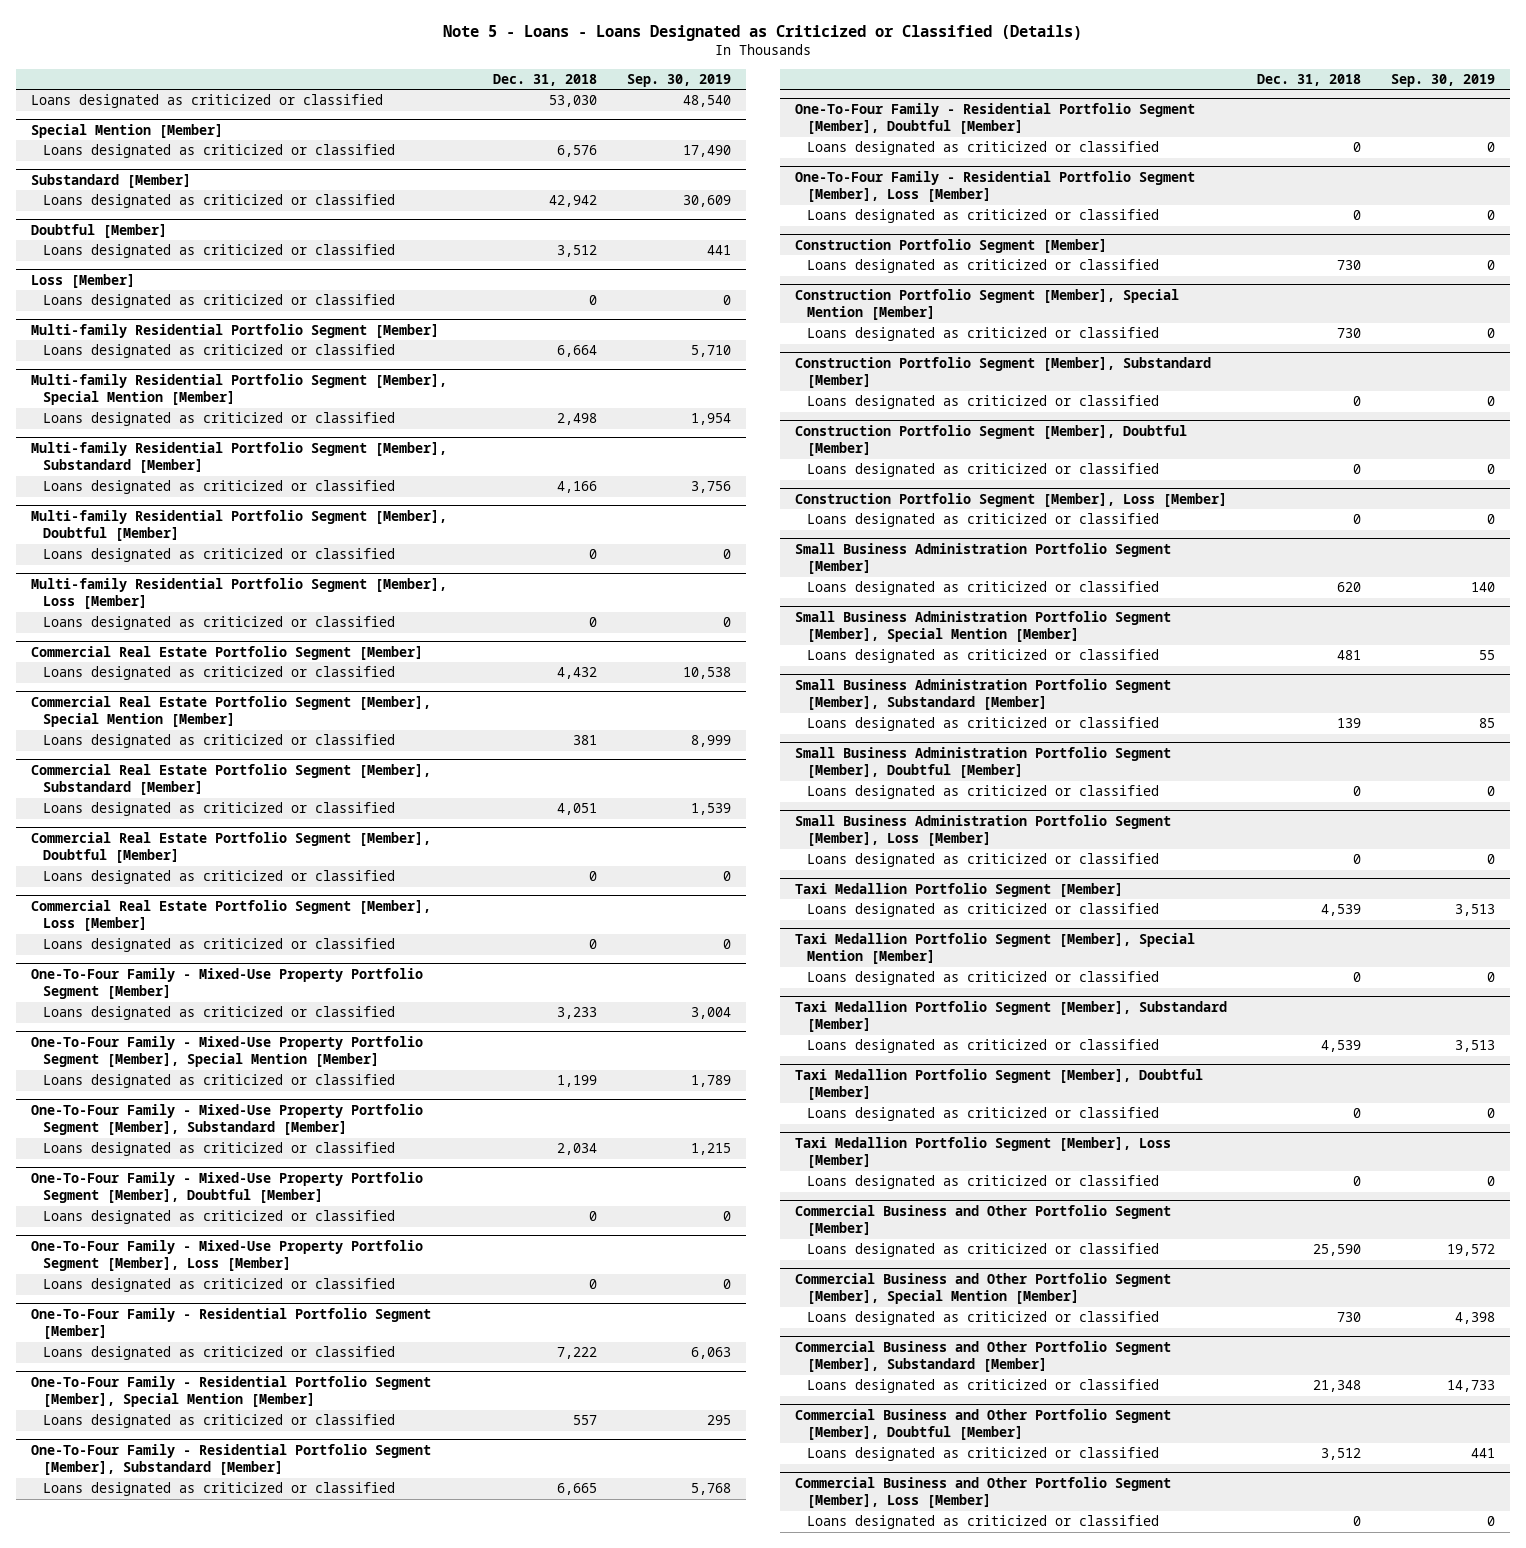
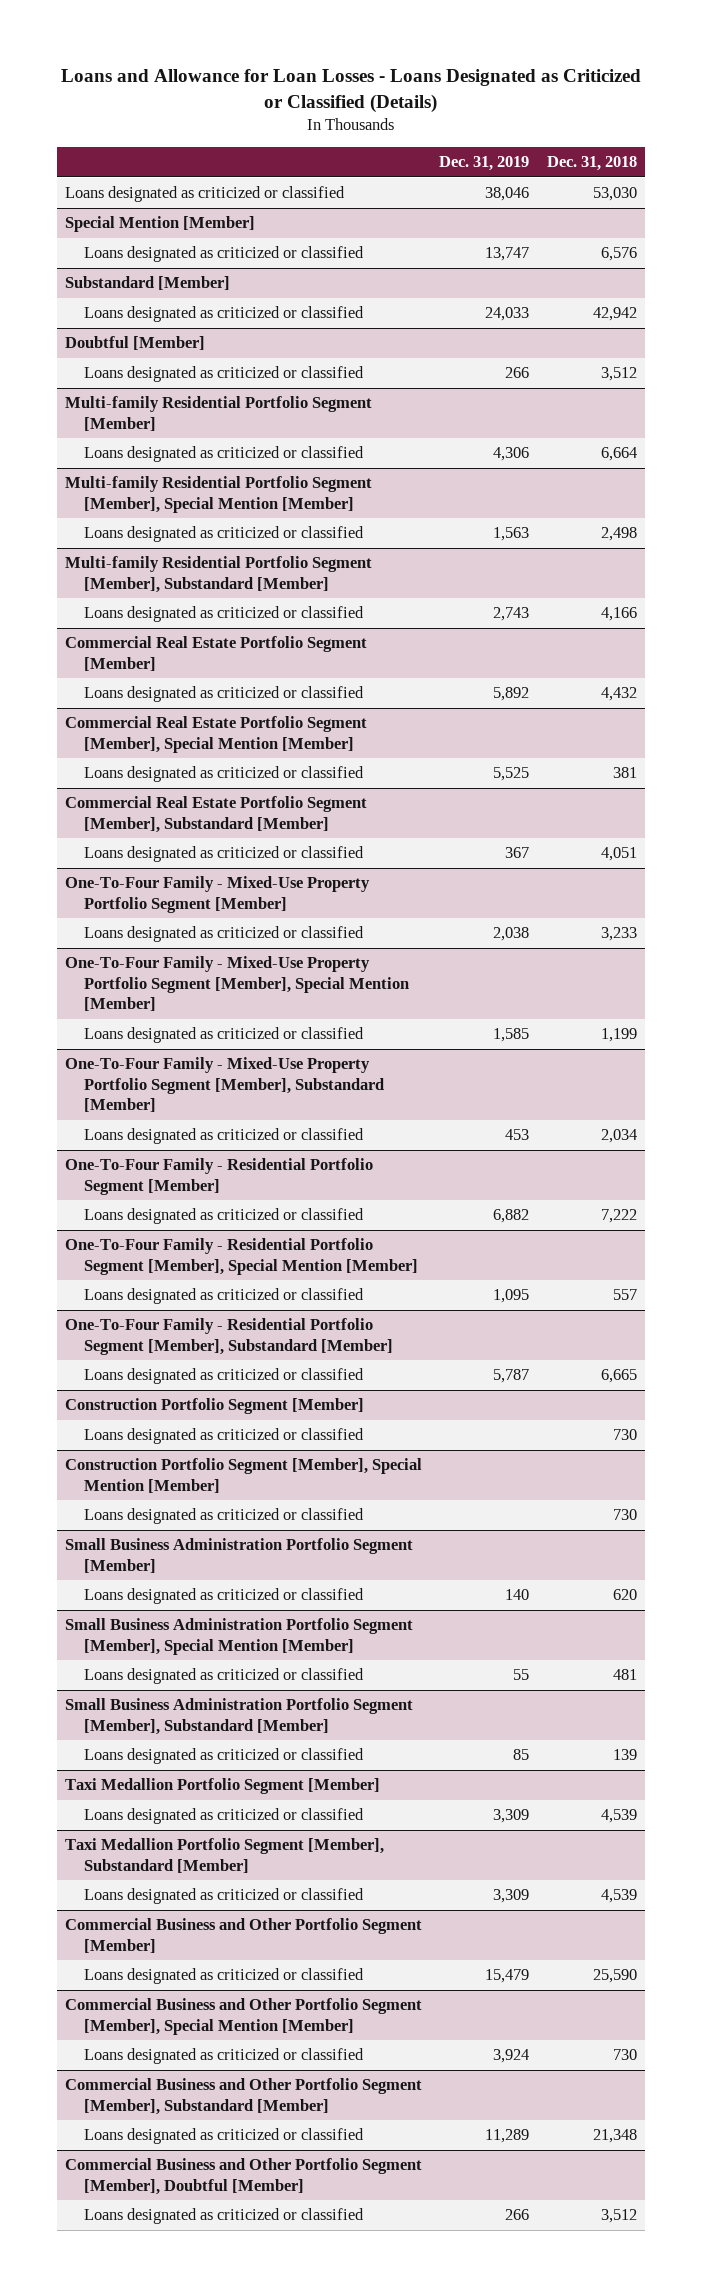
[443,24,1083,41] Note 5 - Loans - Loans Designated as Criticized or Classified (Details) -> [60,69,641,113] Loans and Allowance for Loan Losses - Loans Designated as Criticized or Classified (Details)
[627,73,732,87] Sep. 30, 2019 -> none
none -> [439,156,530,172] Dec. 31, 2019
[30,273,135,288] Loss [Member] -> none
[42,294,395,309] Loans designated as criticized or classified -> none
[30,509,447,542] Multi-family Residential Portfolio Segment [Member], Doubtful [Member] -> none
[42,548,395,563] Loans designated as criticized or classified -> none
[30,577,447,610] Multi-family Residential Portfolio Segment [Member], Loss [Member] -> none
[42,616,395,631] Loans designated as criticized or classified -> none
[30,831,431,864] Commercial Real Estate Portfolio Segment [Member], Doubtful [Member] -> none
[42,870,395,885] Loans designated as criticized or classified -> none
[30,899,431,932] Commercial Real Estate Portfolio Segment [Member], Loss [Member] -> none
[42,938,395,953] Loans designated as criticized or classified -> none
[30,1171,423,1204] One-To-Four Family - Mixed-Use Property Portfolio Segment [Member], Doubtful [Member] -> none
[42,1210,395,1225] Loans designated as criticized or classified -> none
[30,1239,423,1272] One-To-Four Family - Mixed-Use Property Portfolio Segment [Member], Loss [Member] -> none
[42,1278,395,1293] Loans designated as criticized or classified -> none
[795,102,1196,135] One-To-Four Family - Residential Portfolio Segment [Member], Doubtful [Member] -> none
[806,141,1159,156] Loans designated as criticized or classified -> none
[795,170,1196,203] One-To-Four Family - Residential Portfolio Segment [Member], Loss [Member] -> none
[806,209,1159,224] Loans designated as criticized or classified -> none
[795,356,1212,389] Construction Portfolio Segment [Member], Substandard [Member] -> none
[806,395,1159,410] Loans designated as criticized or classified -> none
[795,424,1188,457] Construction Portfolio Segment [Member], Doubtful [Member] -> none
[806,463,1159,478] Loans designated as criticized or classified -> none
[795,492,1228,507] Construction Portfolio Segment [Member], Loss [Member] -> none
[806,513,1159,528] Loans designated as criticized or classified -> none
[795,746,1172,779] Small Business Administration Portfolio Segment [Member], Doubtful [Member] -> none
[806,785,1159,800] Loans designated as criticized or classified -> none
[795,814,1172,847] Small Business Administration Portfolio Segment [Member], Loss [Member] -> none
[806,853,1159,868] Loans designated as criticized or classified -> none
[795,932,1196,965] Taxi Medallion Portfolio Segment [Member], Special Mention [Member] -> none
[806,971,1159,986] Loans designated as criticized or classified -> none
[795,1068,1204,1101] Taxi Medallion Portfolio Segment [Member], Doubtful [Member] -> none
[806,1107,1159,1122] Loans designated as criticized or classified -> none
[795,1136,1172,1169] Taxi Medallion Portfolio Segment [Member], Loss [Member] -> none
[806,1175,1159,1190] Loans designated as criticized or classified -> none
[795,1476,1172,1509] Commercial Business and Other Portfolio Segment [Member], Loss [Member] -> none
[806,1515,1159,1530] Loans designated as criticized or classified -> none

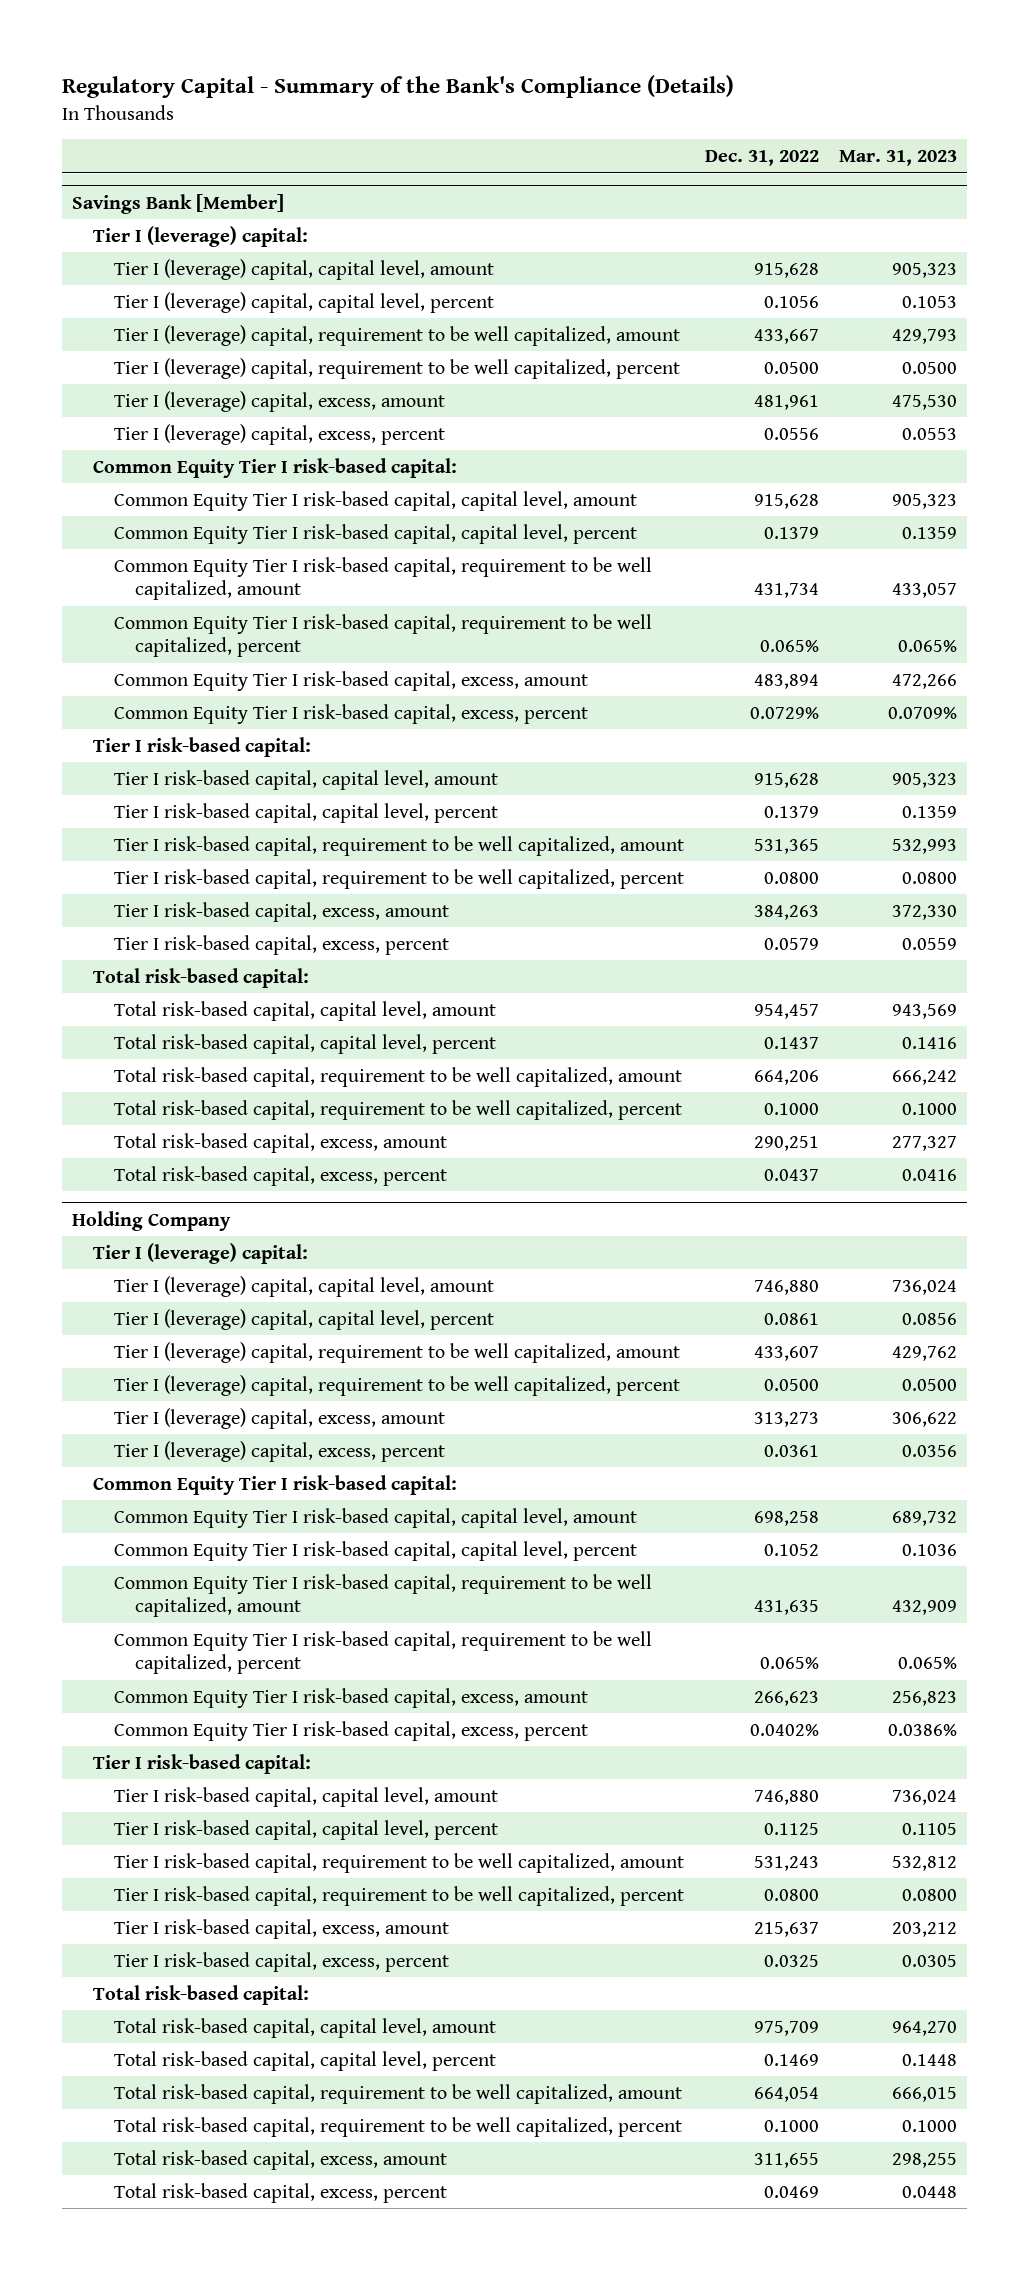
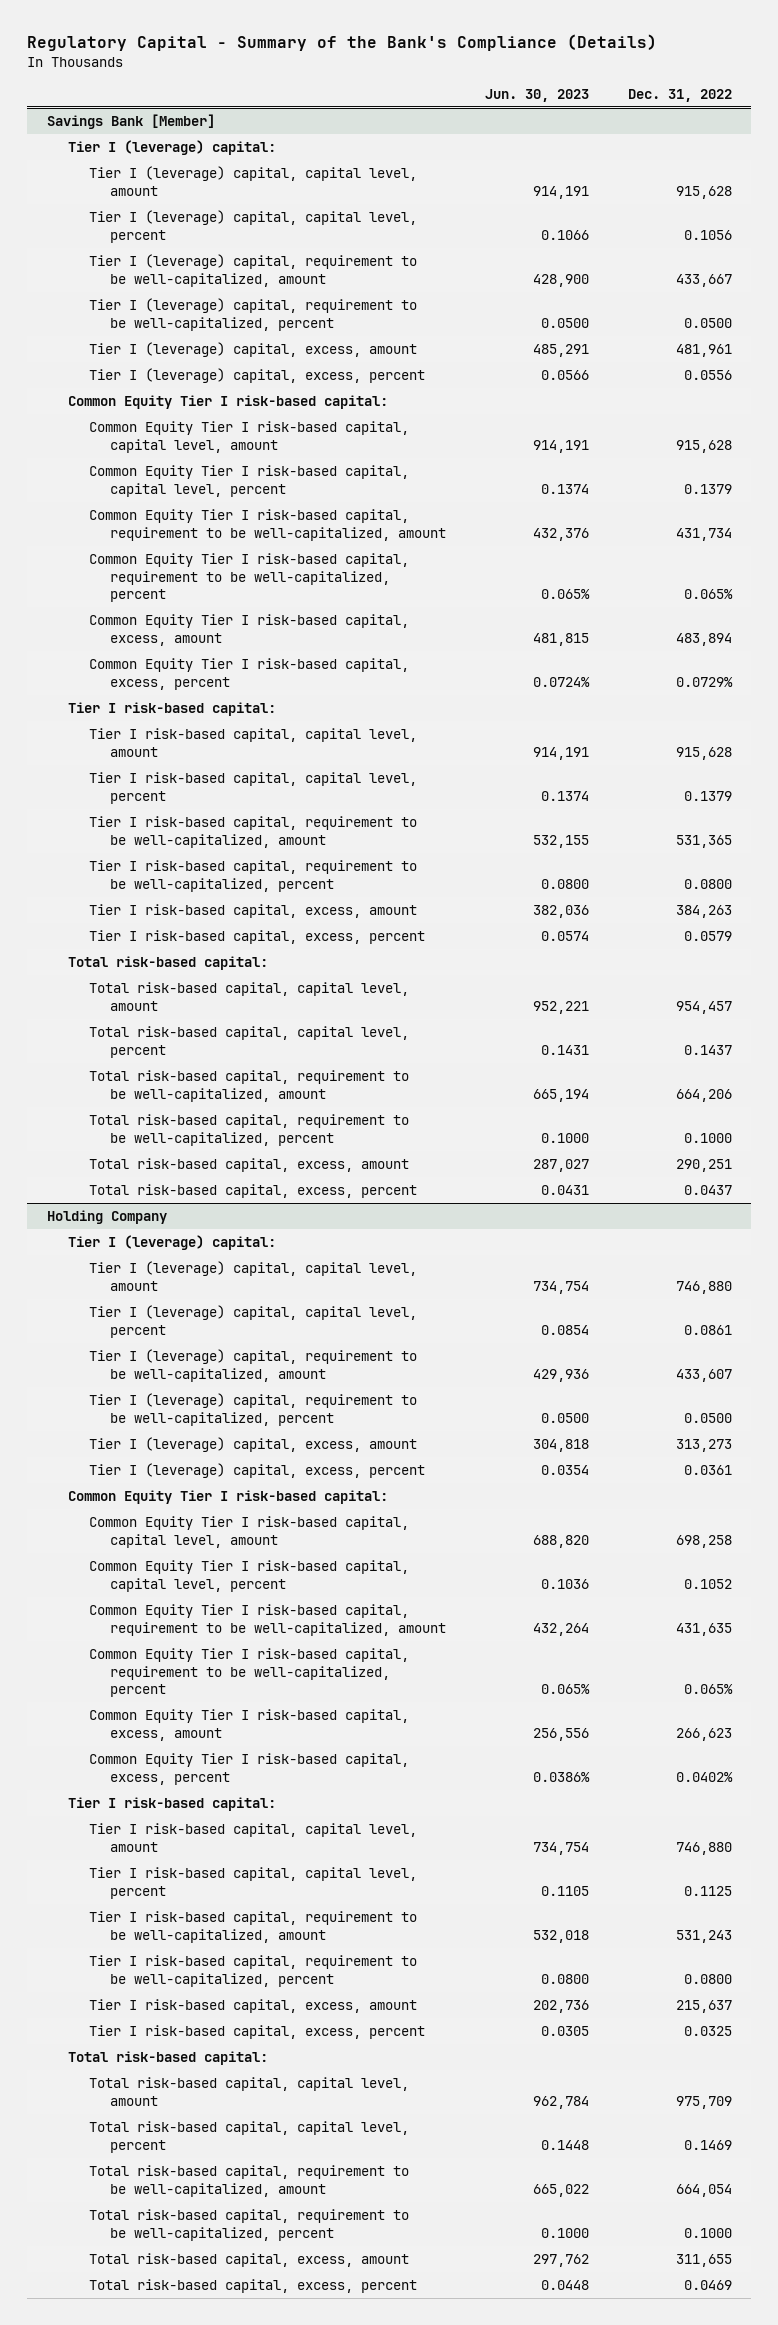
[838,150,957,167] Mar. 31, 2023 -> none
none -> [484,88,589,102] Jun. 30, 2023
[114,324,681,346] Tier I (leverage) capital, requirement to be well capitalized, amount -> [88,254,417,287] Tier I (leverage) capital, requirement to be well-capitalized, amount
[114,357,681,379] Tier I (leverage) capital, requirement to be well capitalized, percent -> [88,298,417,331] Tier I (leverage) capital, requirement to be well-capitalized, percent
[114,556,653,601] Common Equity Tier I risk-based capital, requirement to be well capitalized, amount -> [88,509,446,541] Common Equity Tier I risk-based capital, requirement to be well-capitalized, amount
[114,613,653,658] Common Equity Tier I risk-based capital, requirement to be well capitalized, percent -> [88,553,409,602] Common Equity Tier I risk-based capital, requirement to be well-capitalized, percent
[114,835,685,856] Tier I risk-based capital, requirement to be well capitalized, amount -> [88,816,417,848] Tier I risk-based capital, requirement to be well-capitalized, amount
[114,868,685,889] Tier I risk-based capital, requirement to be well capitalized, percent -> [88,860,417,892] Tier I risk-based capital, requirement to be well-capitalized, percent
[114,1066,683,1087] Total risk-based capital, requirement to be well capitalized, amount -> [88,1070,409,1102] Total risk-based capital, requirement to be well-capitalized, amount
[114,1099,683,1120] Total risk-based capital, requirement to be well capitalized, percent -> [88,1114,409,1146] Total risk-based capital, requirement to be well-capitalized, percent
[114,1341,681,1363] Tier I (leverage) capital, requirement to be well capitalized, amount -> [88,1349,417,1382] Tier I (leverage) capital, requirement to be well-capitalized, amount
[114,1374,681,1396] Tier I (leverage) capital, requirement to be well capitalized, percent -> [88,1393,417,1426] Tier I (leverage) capital, requirement to be well-capitalized, percent
[114,1573,653,1618] Common Equity Tier I risk-based capital, requirement to be well capitalized, amount -> [88,1604,446,1636] Common Equity Tier I risk-based capital, requirement to be well-capitalized, amount
[114,1630,653,1675] Common Equity Tier I risk-based capital, requirement to be well capitalized, percent -> [88,1648,409,1697] Common Equity Tier I risk-based capital, requirement to be well-capitalized, percent
[114,1852,685,1873] Tier I risk-based capital, requirement to be well capitalized, amount -> [88,1911,417,1943] Tier I risk-based capital, requirement to be well-capitalized, amount
[114,1885,685,1906] Tier I risk-based capital, requirement to be well capitalized, percent -> [88,1955,417,1987] Tier I risk-based capital, requirement to be well-capitalized, percent
[114,2083,683,2104] Total risk-based capital, requirement to be well capitalized, amount -> [88,2165,409,2197] Total risk-based capital, requirement to be well-capitalized, amount
[114,2116,683,2137] Total risk-based capital, requirement to be well capitalized, percent -> [88,2209,409,2241] Total risk-based capital, requirement to be well-capitalized, percent

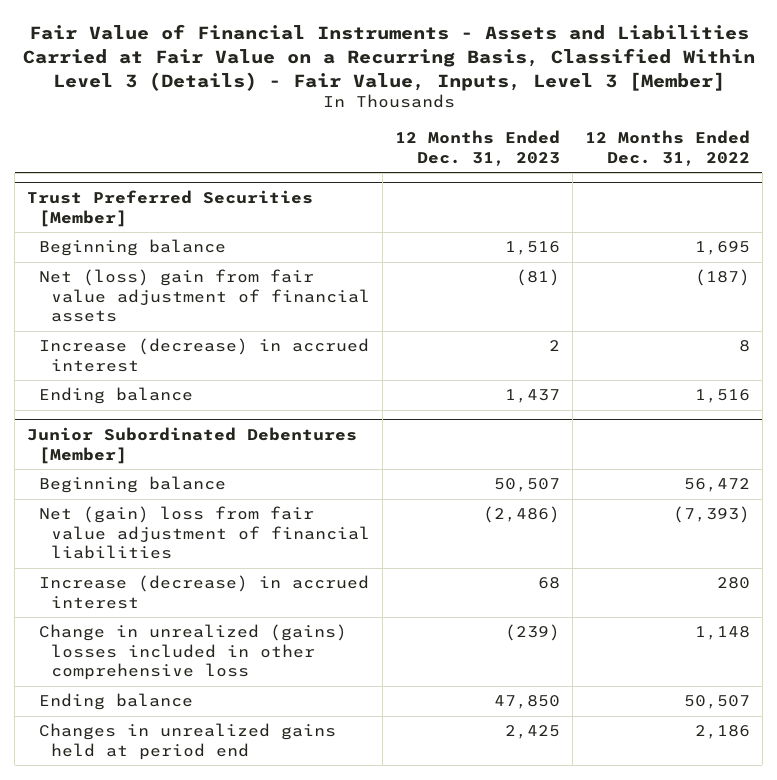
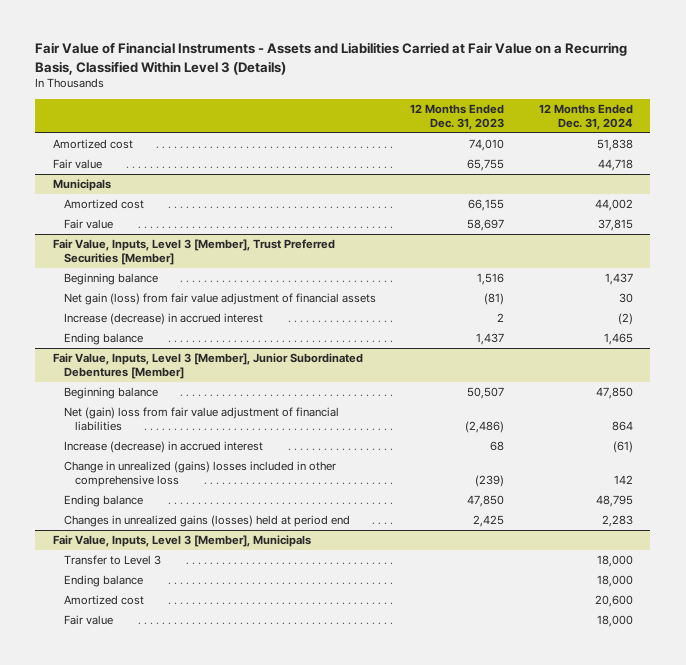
[22,23,755,91] Fair Value of Financial Instruments - Assets and Liabilities Carried at Fair Value on a Recurring Basis, Classified Within Level 3 (Details) - Fair Value, Inputs, Level 3 [Member] -> [35,42,628,75] Fair Value of Financial Instruments - Assets and Liabilities Carried at Fair Value on a Recurring Basis, Classified Within Level 3 (Details)
[584,130,750,166] 12 Months Ended Dec. 31, 2022 -> none
none -> [539,104,634,130] 12 Months Ended Dec. 31, 2024
[27,190,314,227] Trust Preferred Securities [Member] -> none
none -> [52,139,133,150] Amortized cost
none -> [52,159,102,170] Fair value
none -> [52,179,111,192] Municipals
none -> [63,199,144,210] Amortized cost
none -> [63,219,113,230] Fair value
none -> [52,239,335,265] Fair Value, Inputs, Level 3 [Member], Trust Preferred Securities [Member]
[39,269,370,323] Net (loss) gain from fair value adjustment of financial assets -> [63,293,376,306] Net gain (loss) from fair value adjustment of financial assets
[27,427,358,464] Junior Subordinated Debentures [Member] -> none
none -> [52,353,363,379] Fair Value, Inputs, Level 3 [Member], Junior Subordinated Debentures [Member]
[39,723,337,760] Changes in unrealized gains held at period end -> [63,515,350,528] Changes in unrealized gains (losses) held at period end
none -> [52,535,311,548] Fair Value, Inputs, Level 3 [Member], Municipals
none -> [63,555,161,566] Transfer to Level 3
none -> [63,575,143,588] Ending balance
none -> [63,595,144,606] Amortized cost
none -> [63,615,113,626] Fair value

